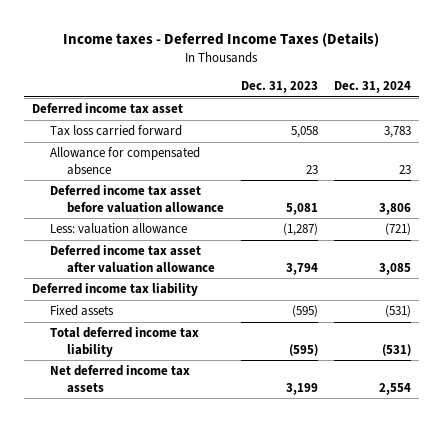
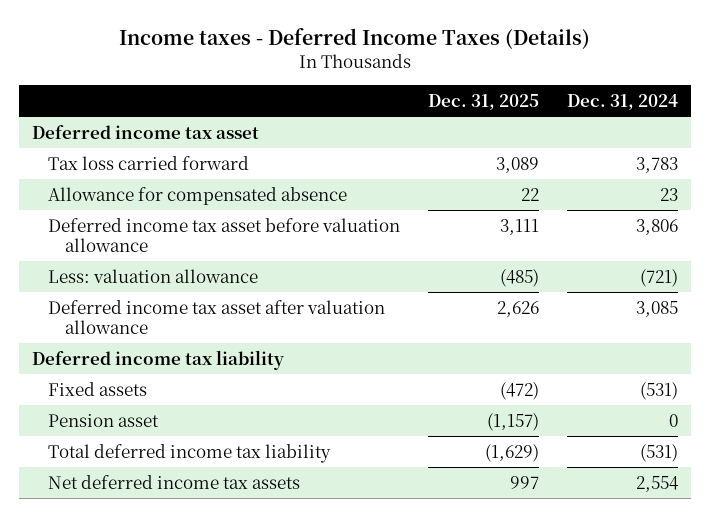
[240,80,318,93] Dec. 31, 2023 -> none
none -> [427,93,539,110] Dec. 31, 2025
none -> [48,413,160,427] Pension asset

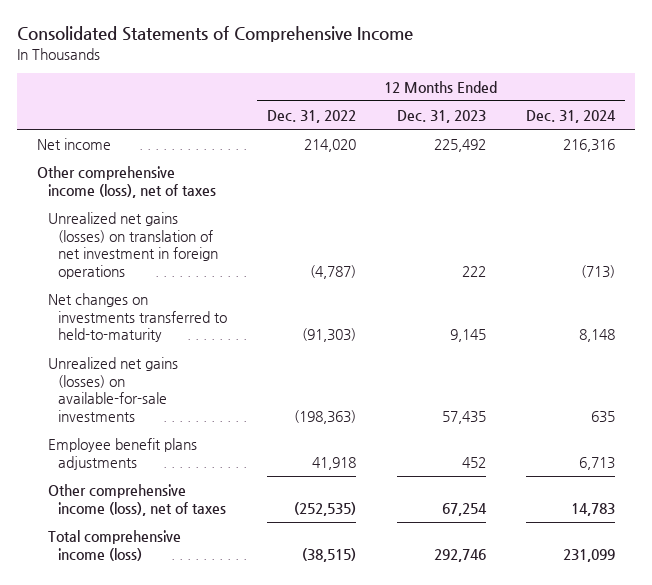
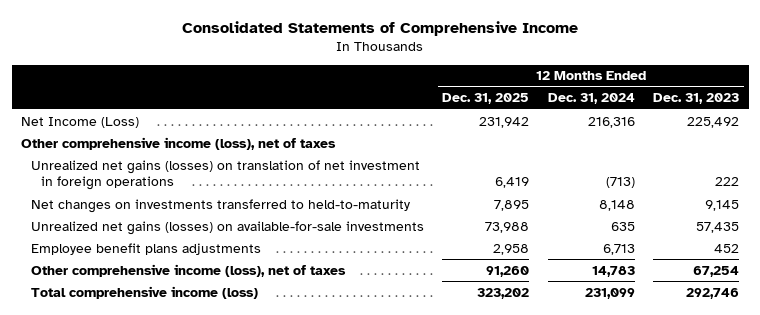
[267,109,357,123] Dec. 31, 2022 -> none
none -> [442,93,530,105] Dec. 31, 2025
[37,138,112,151] Net income -> [20,116,139,128] Net Income (Loss)

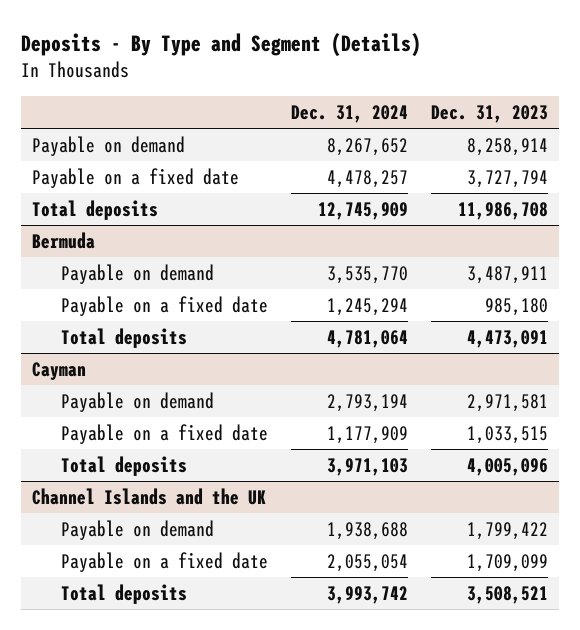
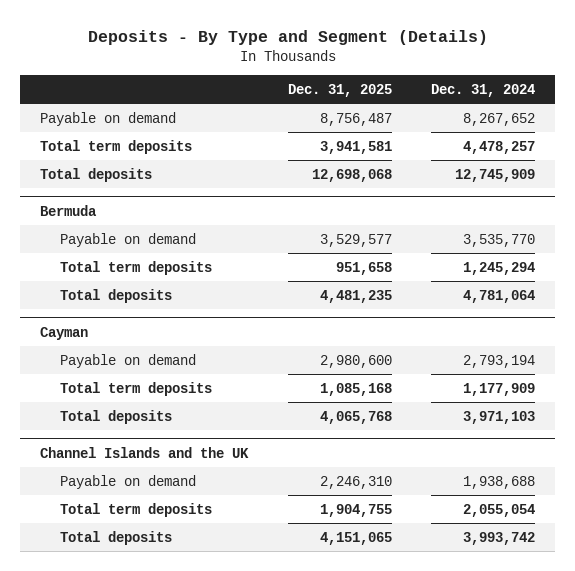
[430,104,548,123] Dec. 31, 2023 -> none
none -> [287,83,392,97] Dec. 31, 2025
[32,167,240,188] Payable on a fixed date -> [39,139,192,154] Total term deposits
[61,295,269,316] Payable on a fixed date -> [60,260,213,275] Total term deposits
[61,423,269,444] Payable on a fixed date -> [60,381,213,396] Total term deposits
[61,551,269,572] Payable on a fixed date -> [60,502,213,517] Total term deposits

